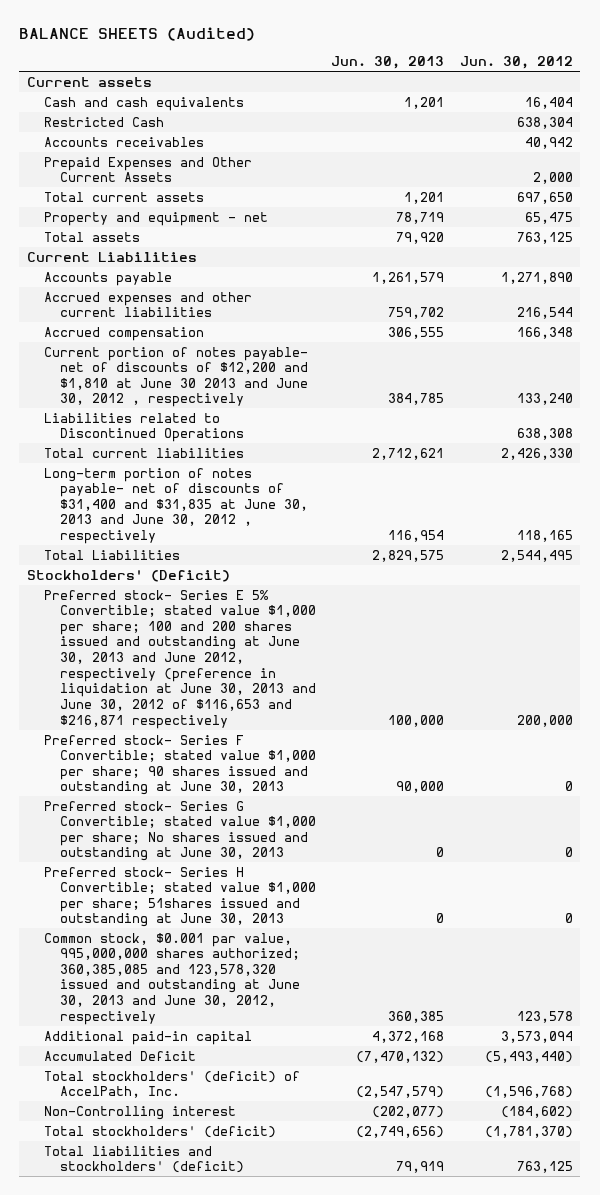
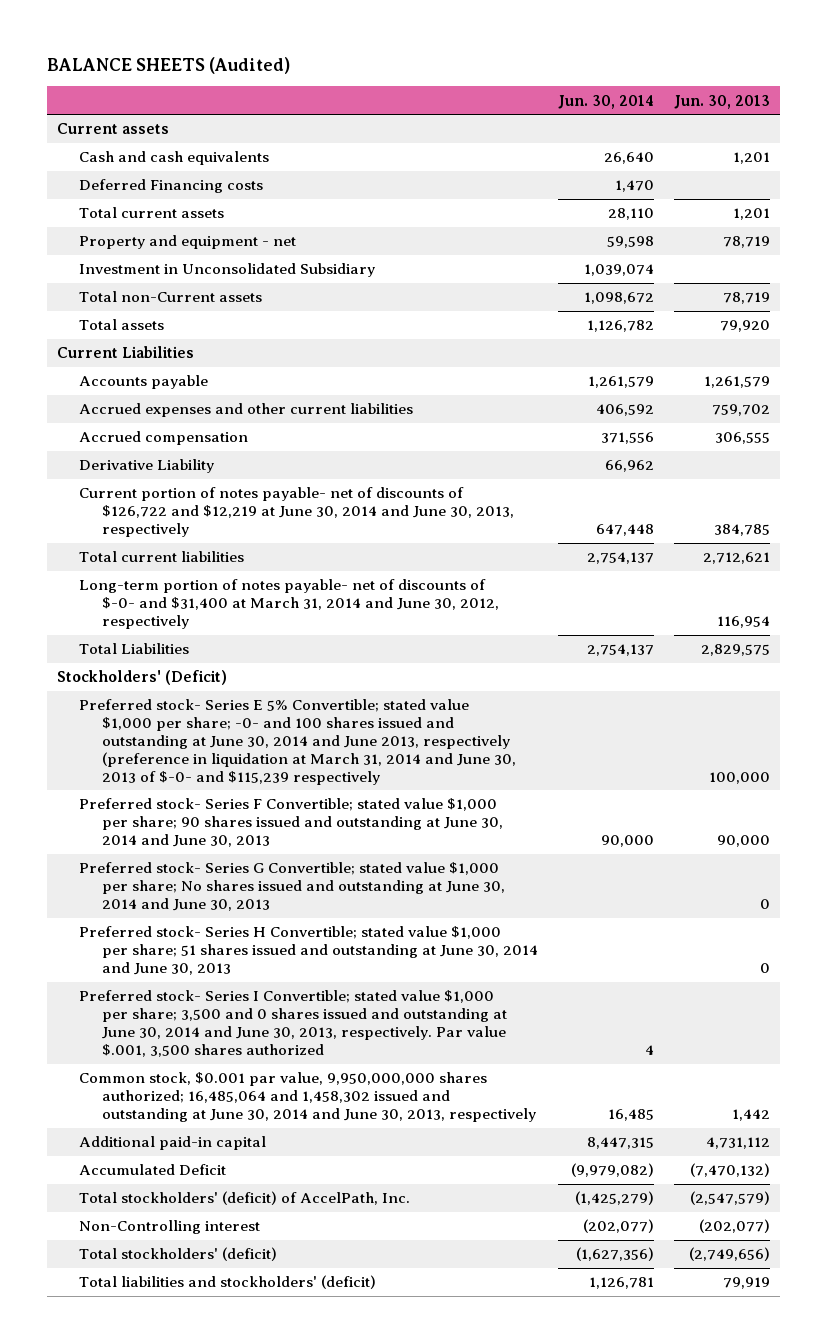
[459,56,573,70] Jun. 30, 2012 -> none
none -> [557,94,654,109] Jun. 30, 2014
[43,116,164,127] Restricted Cash -> none
[43,136,204,147] Accounts receivables -> none
[43,156,252,183] Prepaid Expenses and Other Current Assets -> none
none -> [79,179,264,194] Deferred Financing costs
none -> [79,263,376,278] Investment in Unconsolidated Subsidiary
none -> [79,291,263,303] Total non-Current assets
[43,412,245,443] Liabilities related to Discontinued Operations -> none
none -> [79,459,215,474] Derivative Liability
[43,346,309,408] Current portion of notes payable- net of discounts of $12,200 and $1,810 at June 30 2013 and June 30, 2012 , respectively -> [79,487,514,538] Current portion of notes payable- net of discounts of $126,722 and $12,219 at June 30, 2014 and June 30, 2013, respectively
[43,467,309,545] Long-term portion of notes payable- net of discounts of $31,400 and $31,835 at June 30, 2013 and June 30, 2012 , respectively -> [79,579,499,630] Long-term portion of notes payable- net of discounts of $-0- and $31,400 at March 31, 2014 and June 30, 2012, respectively
[43,589,317,729] Preferred stock- Series E 5% Convertible; stated value $1,000 per share; 100 and 200 shares issued and outstanding at June 30, 2013 and June 2012, respectively (preference in liquidation at June 30, 2013 and June 30, 2012 of $116,653 and $216,871 respectively -> [79,699,516,785] Preferred stock- Series E 5% Convertible; stated value $1,000 per share; -0- and 100 shares issued and outstanding at June 30, 2014 and June 2013, respectively (preference in liquidation at March 31, 2014 and June 30, 2013 of $-0- and $115,239 respectively
[43,734,317,796] Preferred stock- Series F Convertible; stated value $1,000 per share; 90 shares issued and outstanding at June 30, 2013 -> [79,798,503,848] Preferred stock- Series F Convertible; stated value $1,000 per share; 90 shares issued and outstanding at June 30, 2014 and June 30, 2013
[43,800,317,862] Preferred stock- Series G Convertible; stated value $1,000 per share; No shares issued and outstanding at June 30, 2013 -> [79,862,505,912] Preferred stock- Series G Convertible; stated value $1,000 per share; No shares issued and outstanding at June 30, 2014 and June 30, 2013
[43,866,317,928] Preferred stock- Series H Convertible; stated value $1,000 per share; 51shares issued and outstanding at June 30, 2013 -> [79,926,538,976] Preferred stock- Series H Convertible; stated value $1,000 per share; 51 shares issued and outstanding at June 30, 2014 and June 30, 2013
none -> [79,990,507,1057] Preferred stock- Series I Convertible; stated value $1,000 per share; 3,500 and 0 shares issued and outstanding at June 30, 2014 and June 30, 2013, respectively. Par value $.001, 3,500 shares authorized
[43,932,301,1025] Common stock, $0.001 par value, 995,000,000 shares authorized; 360,385,085 and 123,578,320 issued and outstanding at June 30, 2013 and June 30, 2012, respectively -> [79,1072,536,1123] Common stock, $0.001 par value, 9,950,000,000 shares authorized; 16,485,064 and 1,458,302 issued and outstanding at June 30, 2014 and June 30, 2013, respectively
[388,1010,445,1023] 360,385 -> [731,1109,770,1122] 1,442
[372,1030,445,1043] 4,372,168 -> [705,1137,770,1150] 4,731,112

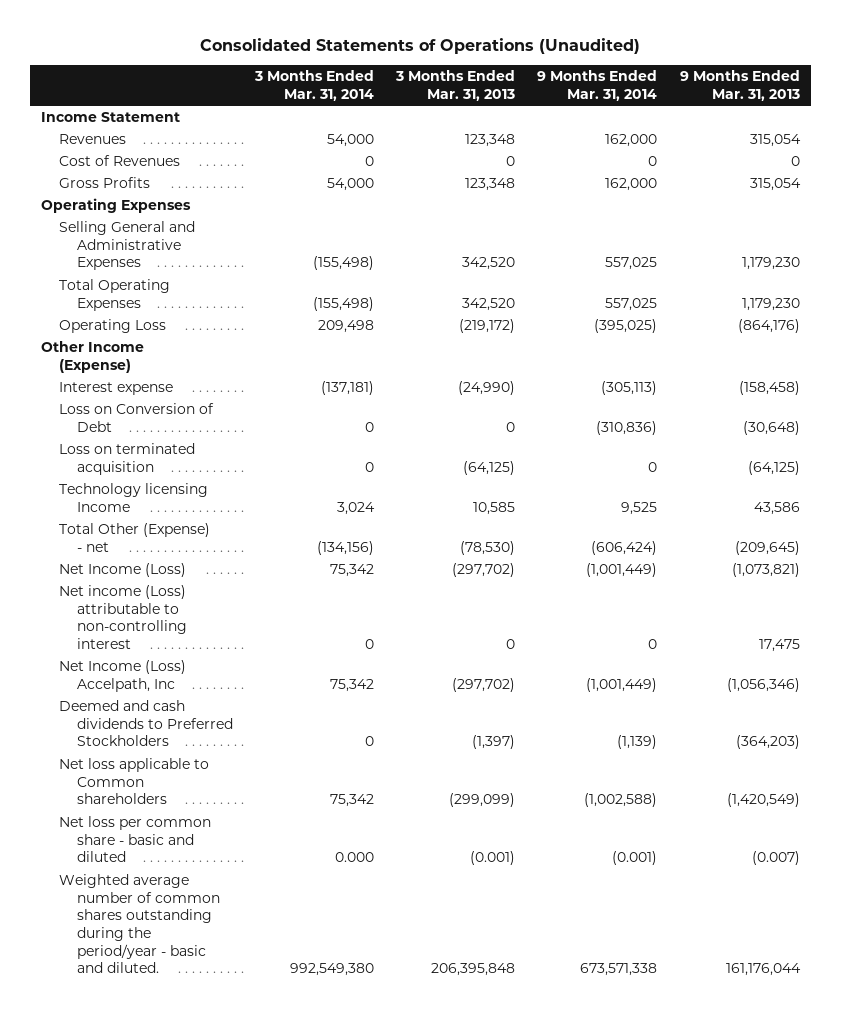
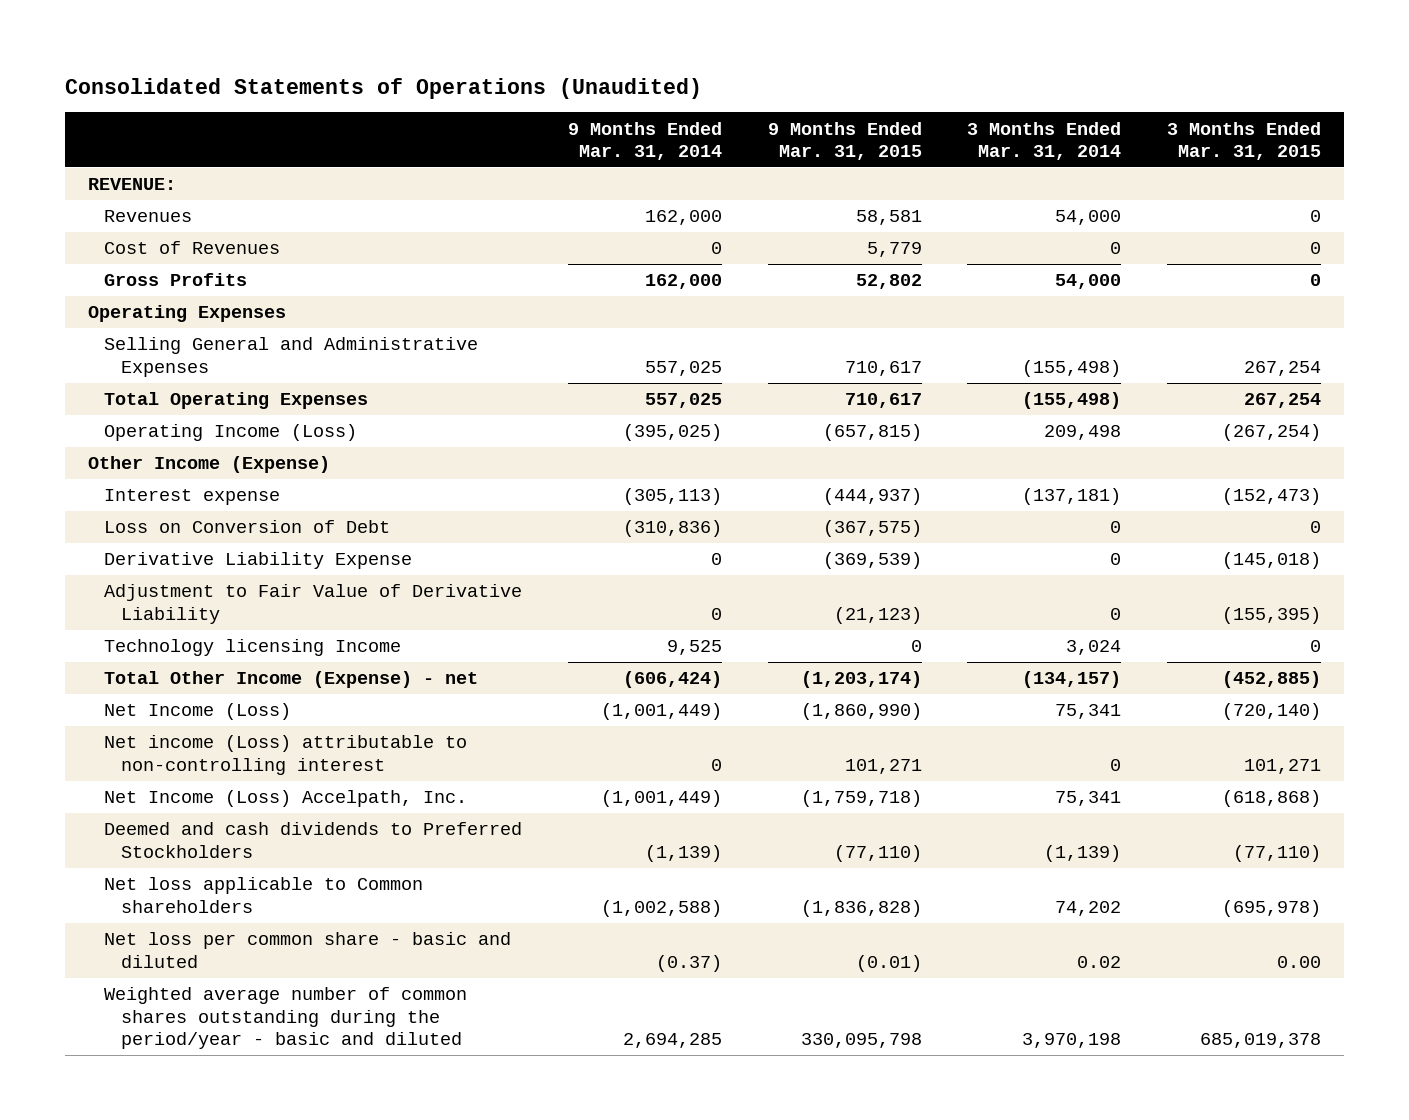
[395,70,516,101] 3 Months Ended Mar. 31, 2013 -> none
[679,70,800,101] 9 Months Ended Mar. 31, 2013 -> none
none -> [767,121,922,160] 9 Months Ended Mar. 31, 2015
none -> [1167,121,1322,160] 3 Months Ended Mar. 31, 2015
[41,111,181,122] Income Statement -> none
none -> [87,178,176,191] REVENUE:
[58,318,166,333] Operating Loss -> [104,424,358,442] Operating Income (Loss)
[58,442,195,475] Loss on terminated acquisition -> none
none -> [104,552,413,570] Derivative Liability Expense
none -> [104,584,523,624] Adjustment to Fair Value of Derivative Liability
[58,522,210,552] Total Other (Expense) - net -> [104,671,479,689] Total Other Income (Expense) - net
[316,540,374,555] (134,156) -> [1022,671,1122,689] (134,157)
[329,563,374,577] 75,342 -> [1055,704,1122,720] 75,341
[58,659,186,692] Net Income (Loss) Accelpath, Inc -> [104,790,468,808] Net Income (Loss) Accelpath, Inc.
[329,678,374,692] 75,342 -> [1055,791,1122,807] 75,341
[364,736,374,747] 0 -> [1044,844,1122,862] (1,139)
[329,794,374,808] 75,342 -> [1055,900,1122,916] 74,202
[334,852,374,863] 0.000 -> [1077,955,1122,968] 0.02
[612,851,658,866] (0.001) -> [656,954,723,972] (0.37)
[58,873,220,974] Weighted average number of common shares outstanding during the period/year - basic and diluted. -> [104,987,468,1049] Weighted average number of common shares outstanding during the period/year - basic and diluted
[289,963,374,977] 992,549,380 -> [1022,1032,1122,1048] 3,970,198
[580,963,658,977] 673,571,338 -> [623,1032,723,1048] 2,694,285

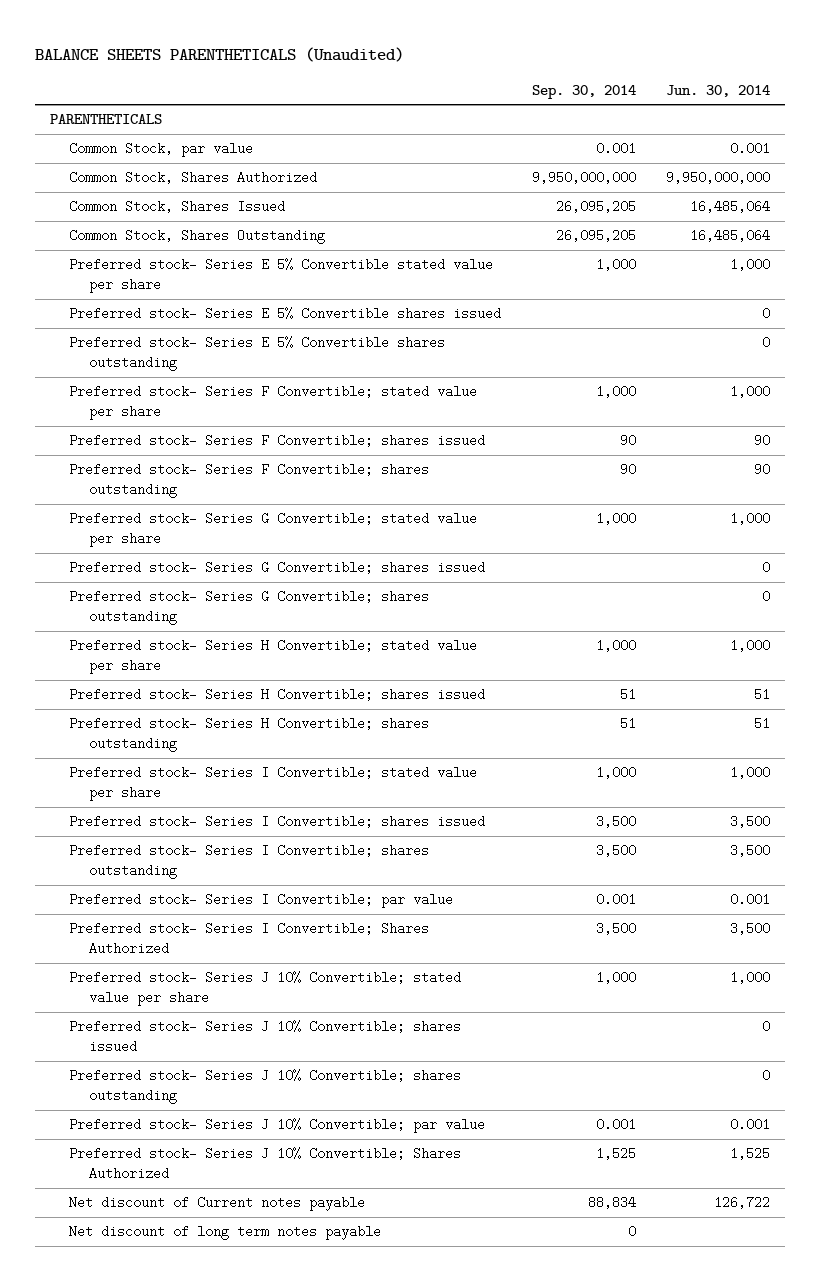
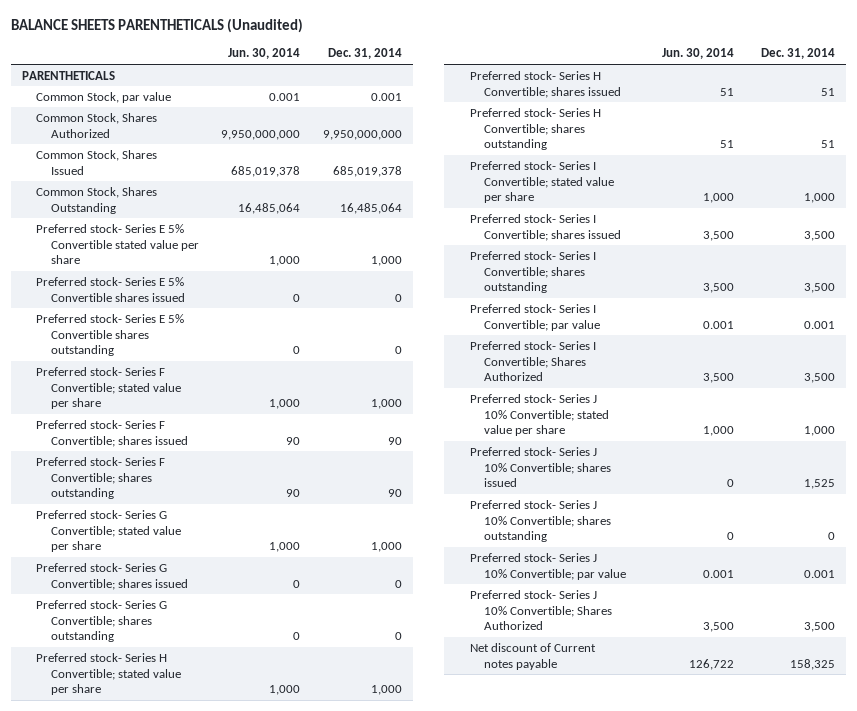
[531,84,636,99] Sep. 30, 2014 -> none
none -> [327,48,402,60] Dec. 31, 2014
[689,200,770,214] 16,485,064 -> [231,165,301,177] 685,019,378
[729,1147,770,1161] 1,525 -> [702,622,734,633] 3,500
[69,1225,382,1241] Net discount of long term notes payable -> none

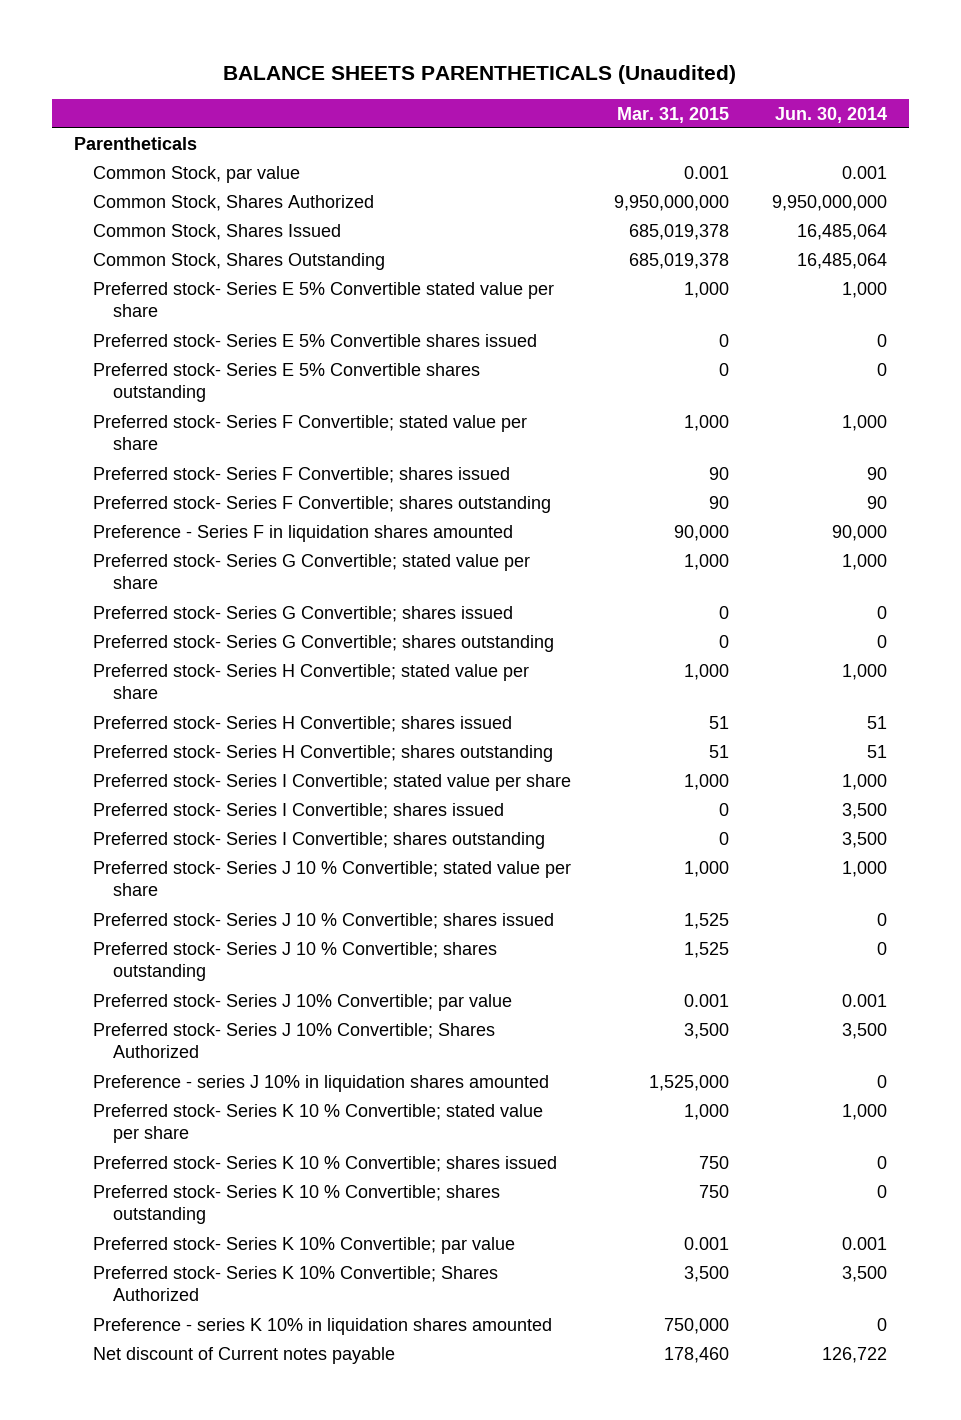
[327,48,402,60] Dec. 31, 2014 -> none
none -> [617,106,730,123] Mar. 31, 2015
[21,70,115,80] PARENTHETICALS -> [73,136,197,150] Parentheticals
[231,165,301,177] 685,019,378 -> [797,223,888,240] 16,485,064
none -> [93,524,514,542] Preference - Series F in liquidation shares amounted
[469,303,601,331] Preferred stock- Series I Convertible; par value -> none
[469,340,596,382] Preferred stock- Series I Convertible; Shares Authorized -> none
[469,393,610,437] Preferred stock- Series J 10% Convertible; stated value per share -> [93,860,572,897] Preferred stock- Series J 10 % Convertible; stated value per share
[469,446,612,488] Preferred stock- Series J 10% Convertible; shares issued -> [93,912,555,929] Preferred stock- Series J 10 % Convertible; shares issued
[469,499,612,543] Preferred stock- Series J 10% Convertible; shares outstanding -> [93,941,498,982] Preferred stock- Series J 10 % Convertible; shares outstanding
none -> [93,1074,550,1092] Preference - series J 10% in liquidation shares amounted
none -> [93,1103,544,1144] Preferred stock- Series K 10 % Convertible; stated value per share
none -> [93,1155,558,1172] Preferred stock- Series K 10 % Convertible; shares issued
none -> [93,1184,501,1225] Preferred stock- Series K 10 % Convertible; shares outstanding
none -> [93,1236,516,1254] Preferred stock- Series K 10% Convertible; par value
none -> [93,1265,499,1302] Preferred stock- Series K 10% Convertible; Shares Authorized
none -> [93,1317,553,1335] Preference - series K 10% in liquidation shares amounted

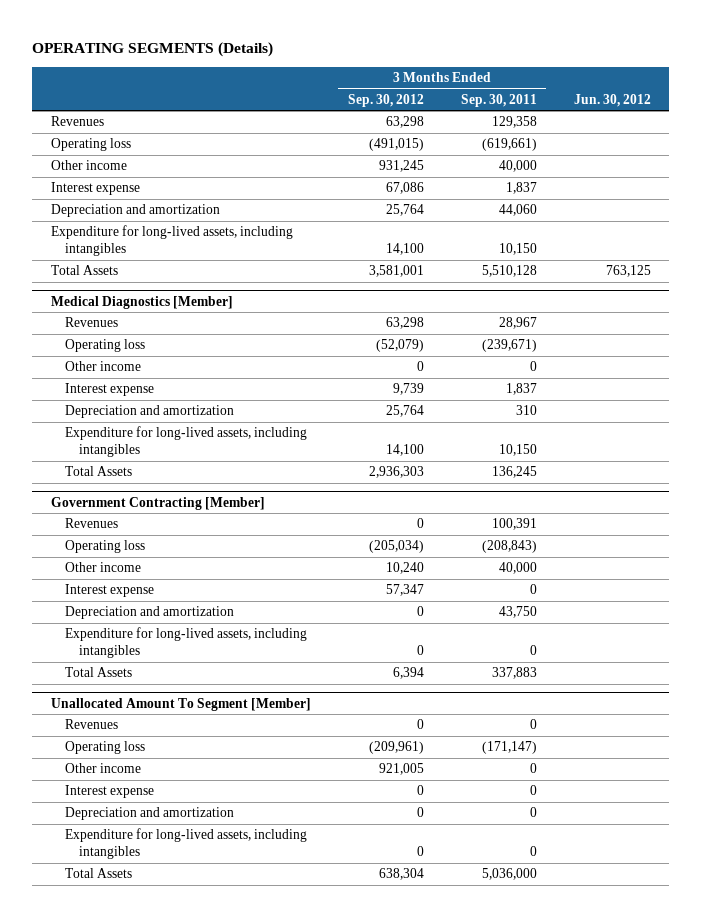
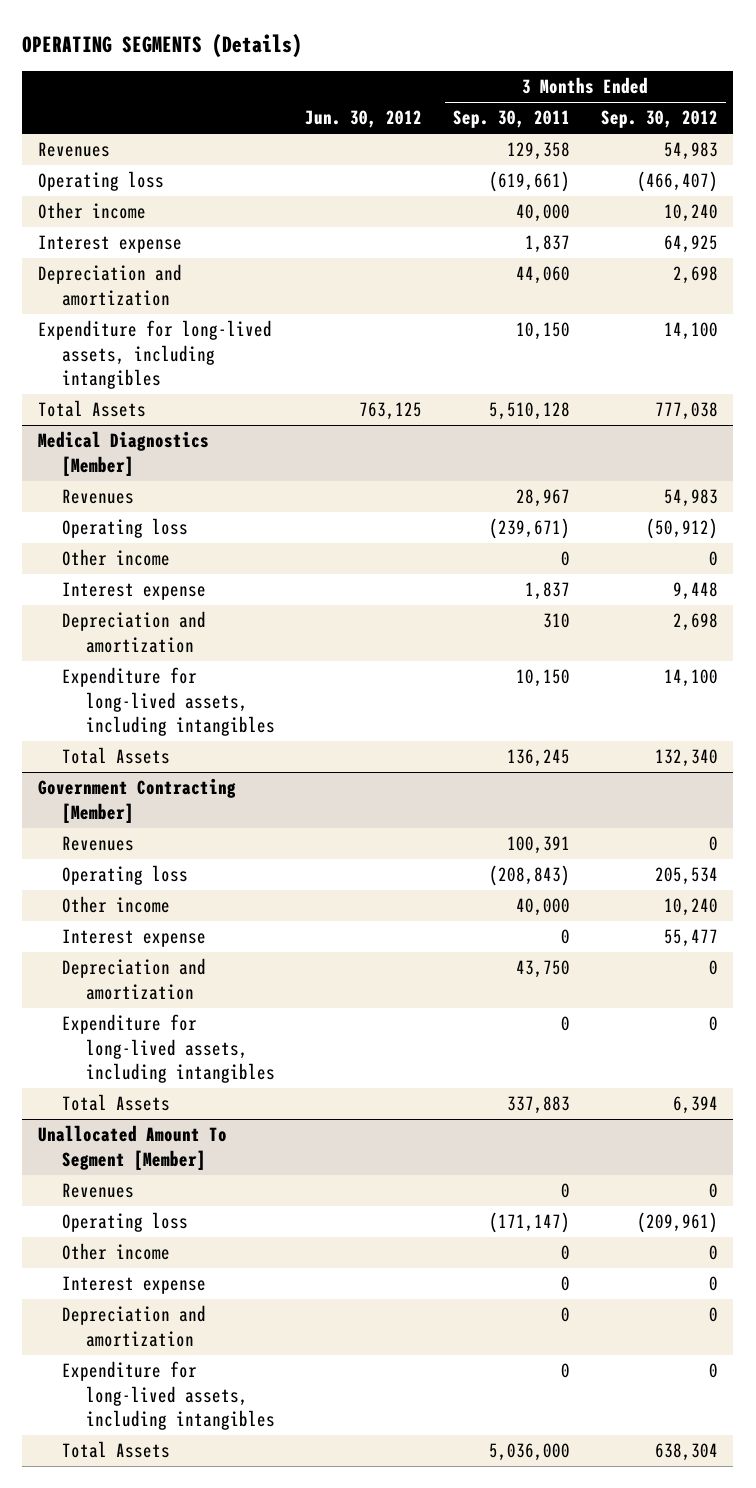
[385,116,424,129] 63,298 -> [663,142,718,161] 54,983
[368,138,424,152] (491,015) -> [636,171,718,193] (466,407)
[378,160,424,173] 931,245 -> [663,204,718,223] 10,240
[385,182,424,195] 67,086 -> [663,235,718,254] 64,925
[385,204,424,217] 25,764 -> [672,266,718,285] 2,698
[368,265,424,278] 3,581,001 -> [654,402,718,421] 777,038
[385,317,424,330] 63,298 -> [663,489,718,508] 54,983
[375,339,424,353] (52,079) -> [645,518,718,540] (50,912)
[392,383,424,396] 9,739 -> [672,582,718,601] 9,448
[385,405,424,418] 25,764 -> [672,613,718,632] 2,698
[368,466,424,479] 2,936,303 -> [654,749,718,768] 132,340
[368,540,424,554] (205,034) -> [654,867,718,886] 205,534
[385,584,424,597] 57,347 -> [663,929,718,948] 55,477
[378,763,424,776] 921,005 -> [708,1245,718,1261] 0

